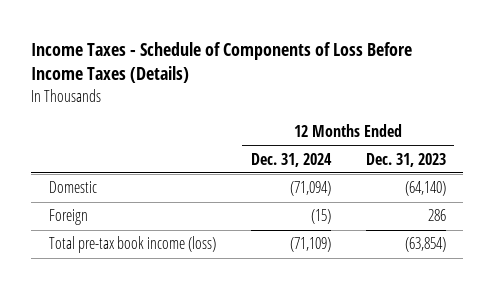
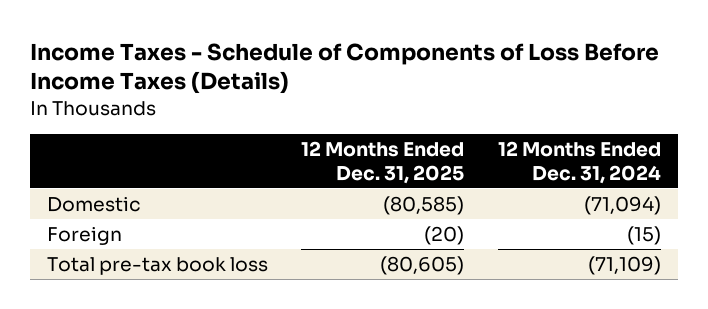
[365,152,446,167] Dec. 31, 2023 -> none
none -> [301,140,465,184] 12 Months Ended Dec. 31, 2025
[48,236,216,254] Total pre-tax book income (loss) -> [46,256,268,275] Total pre-tax book loss

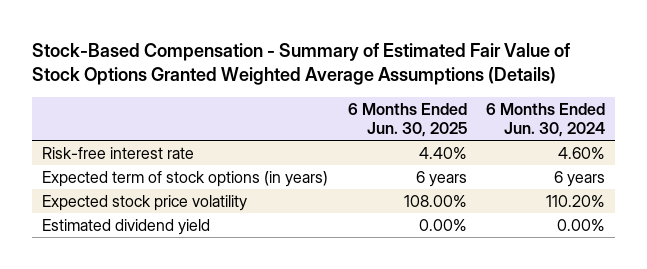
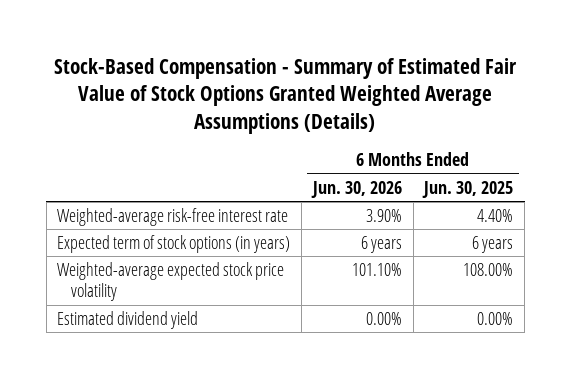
[486,103,606,137] 6 Months Ended Jun. 30, 2024 -> none
none -> [310,180,402,198] Jun. 30, 2026
[42,146,195,159] Risk-free interest rate -> [57,207,289,226] Weighted-average risk-free interest rate
[42,194,248,211] Expected stock price volatility -> [57,261,285,302] Weighted-average expected stock price volatility

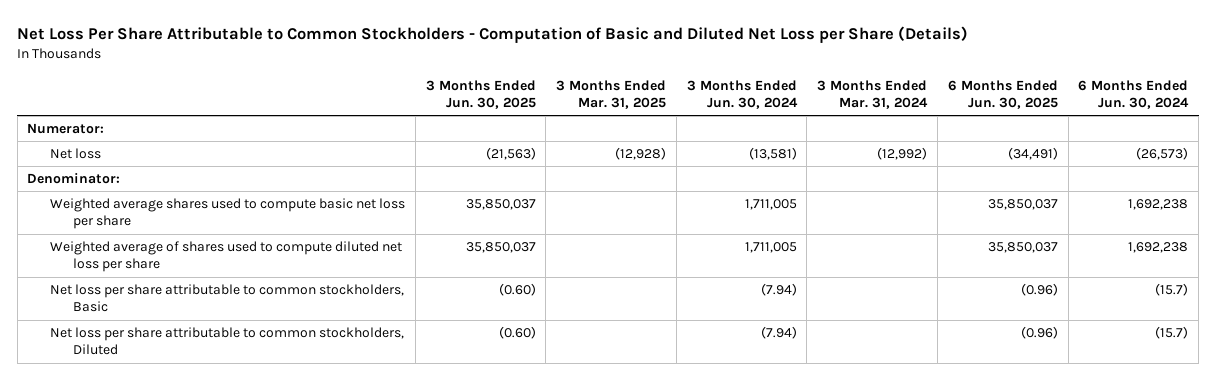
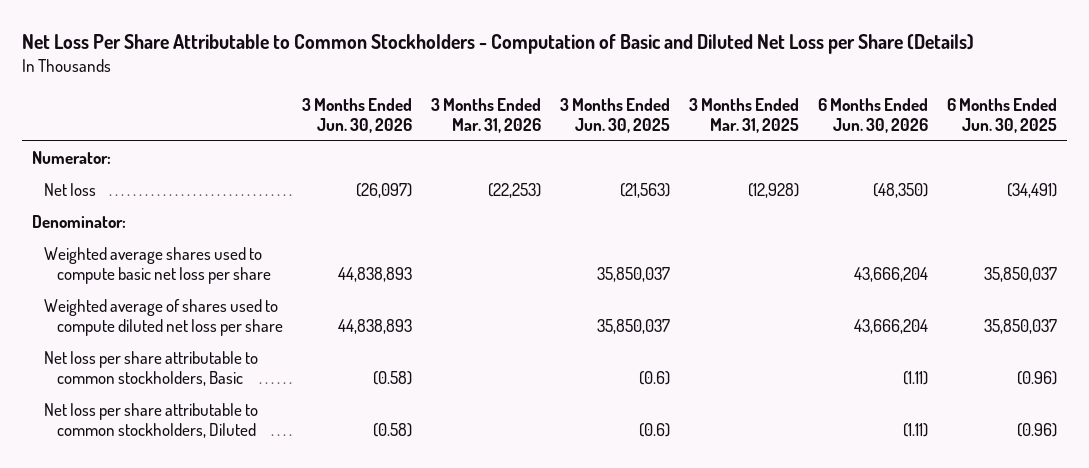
[686,79,798,110] 3 Months Ended Jun. 30, 2024 -> none
[817,79,929,110] 3 Months Ended Mar. 31, 2024 -> none
[1078,79,1190,110] 6 Months Ended Jun. 30, 2024 -> none
none -> [301,98,412,133] 3 Months Ended Jun. 30, 2026
none -> [430,98,541,133] 3 Months Ended Mar. 31, 2026
none -> [818,98,929,133] 6 Months Ended Jun. 30, 2026
[498,283,536,297] (0.60) -> [638,370,670,385] (0.6)
[498,326,536,340] (0.60) -> [638,422,670,437] (0.6)

